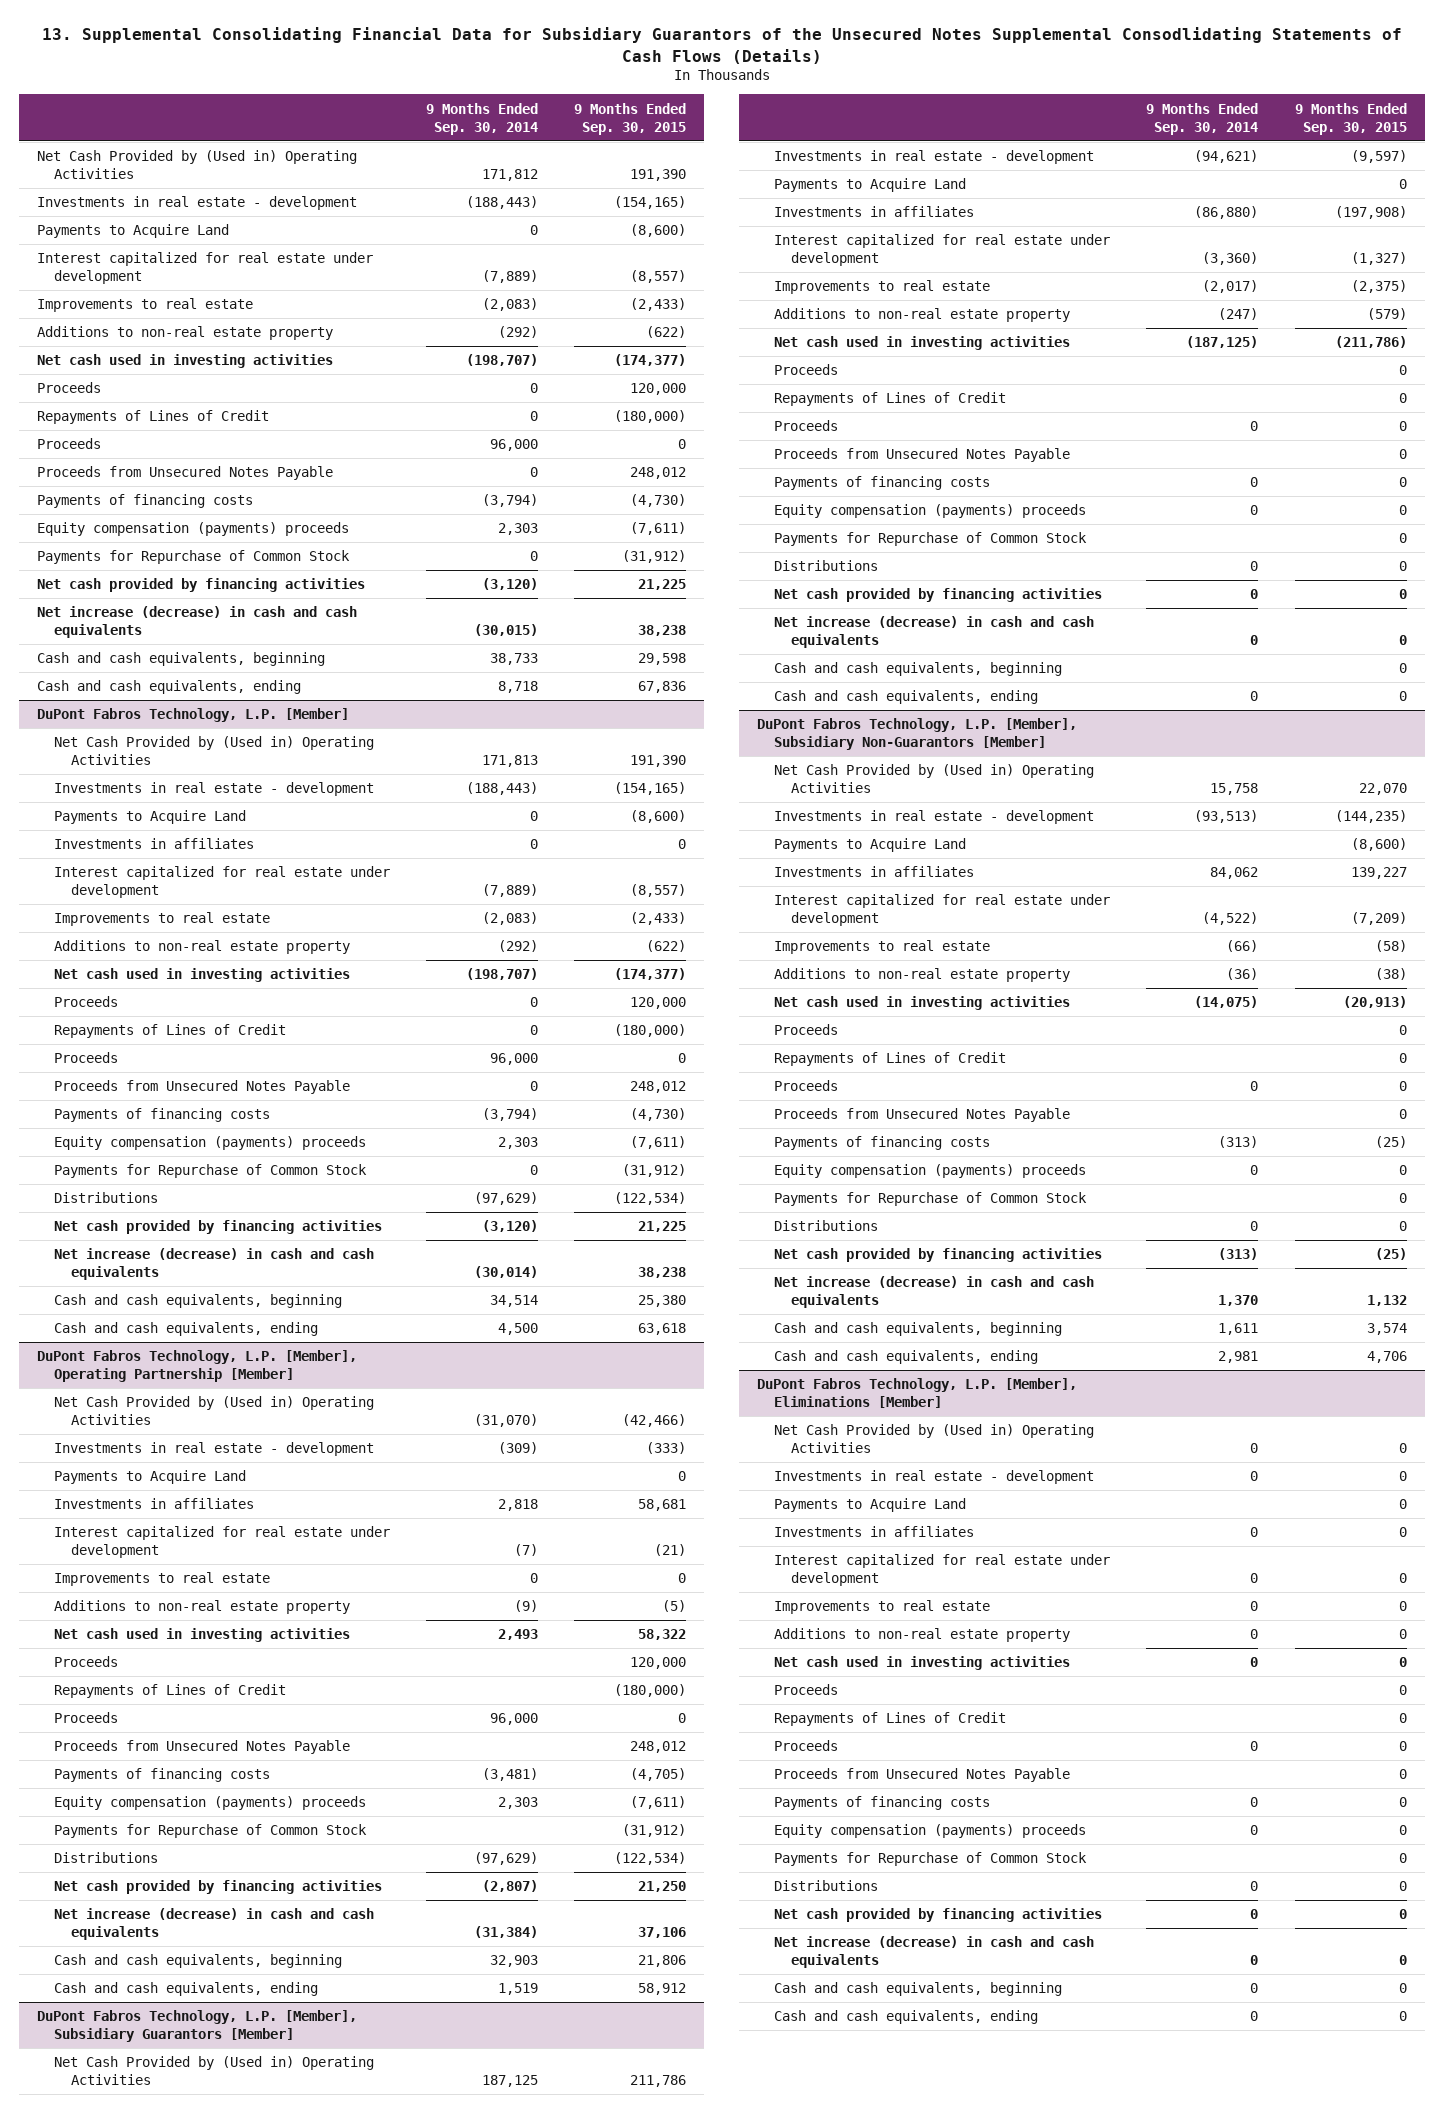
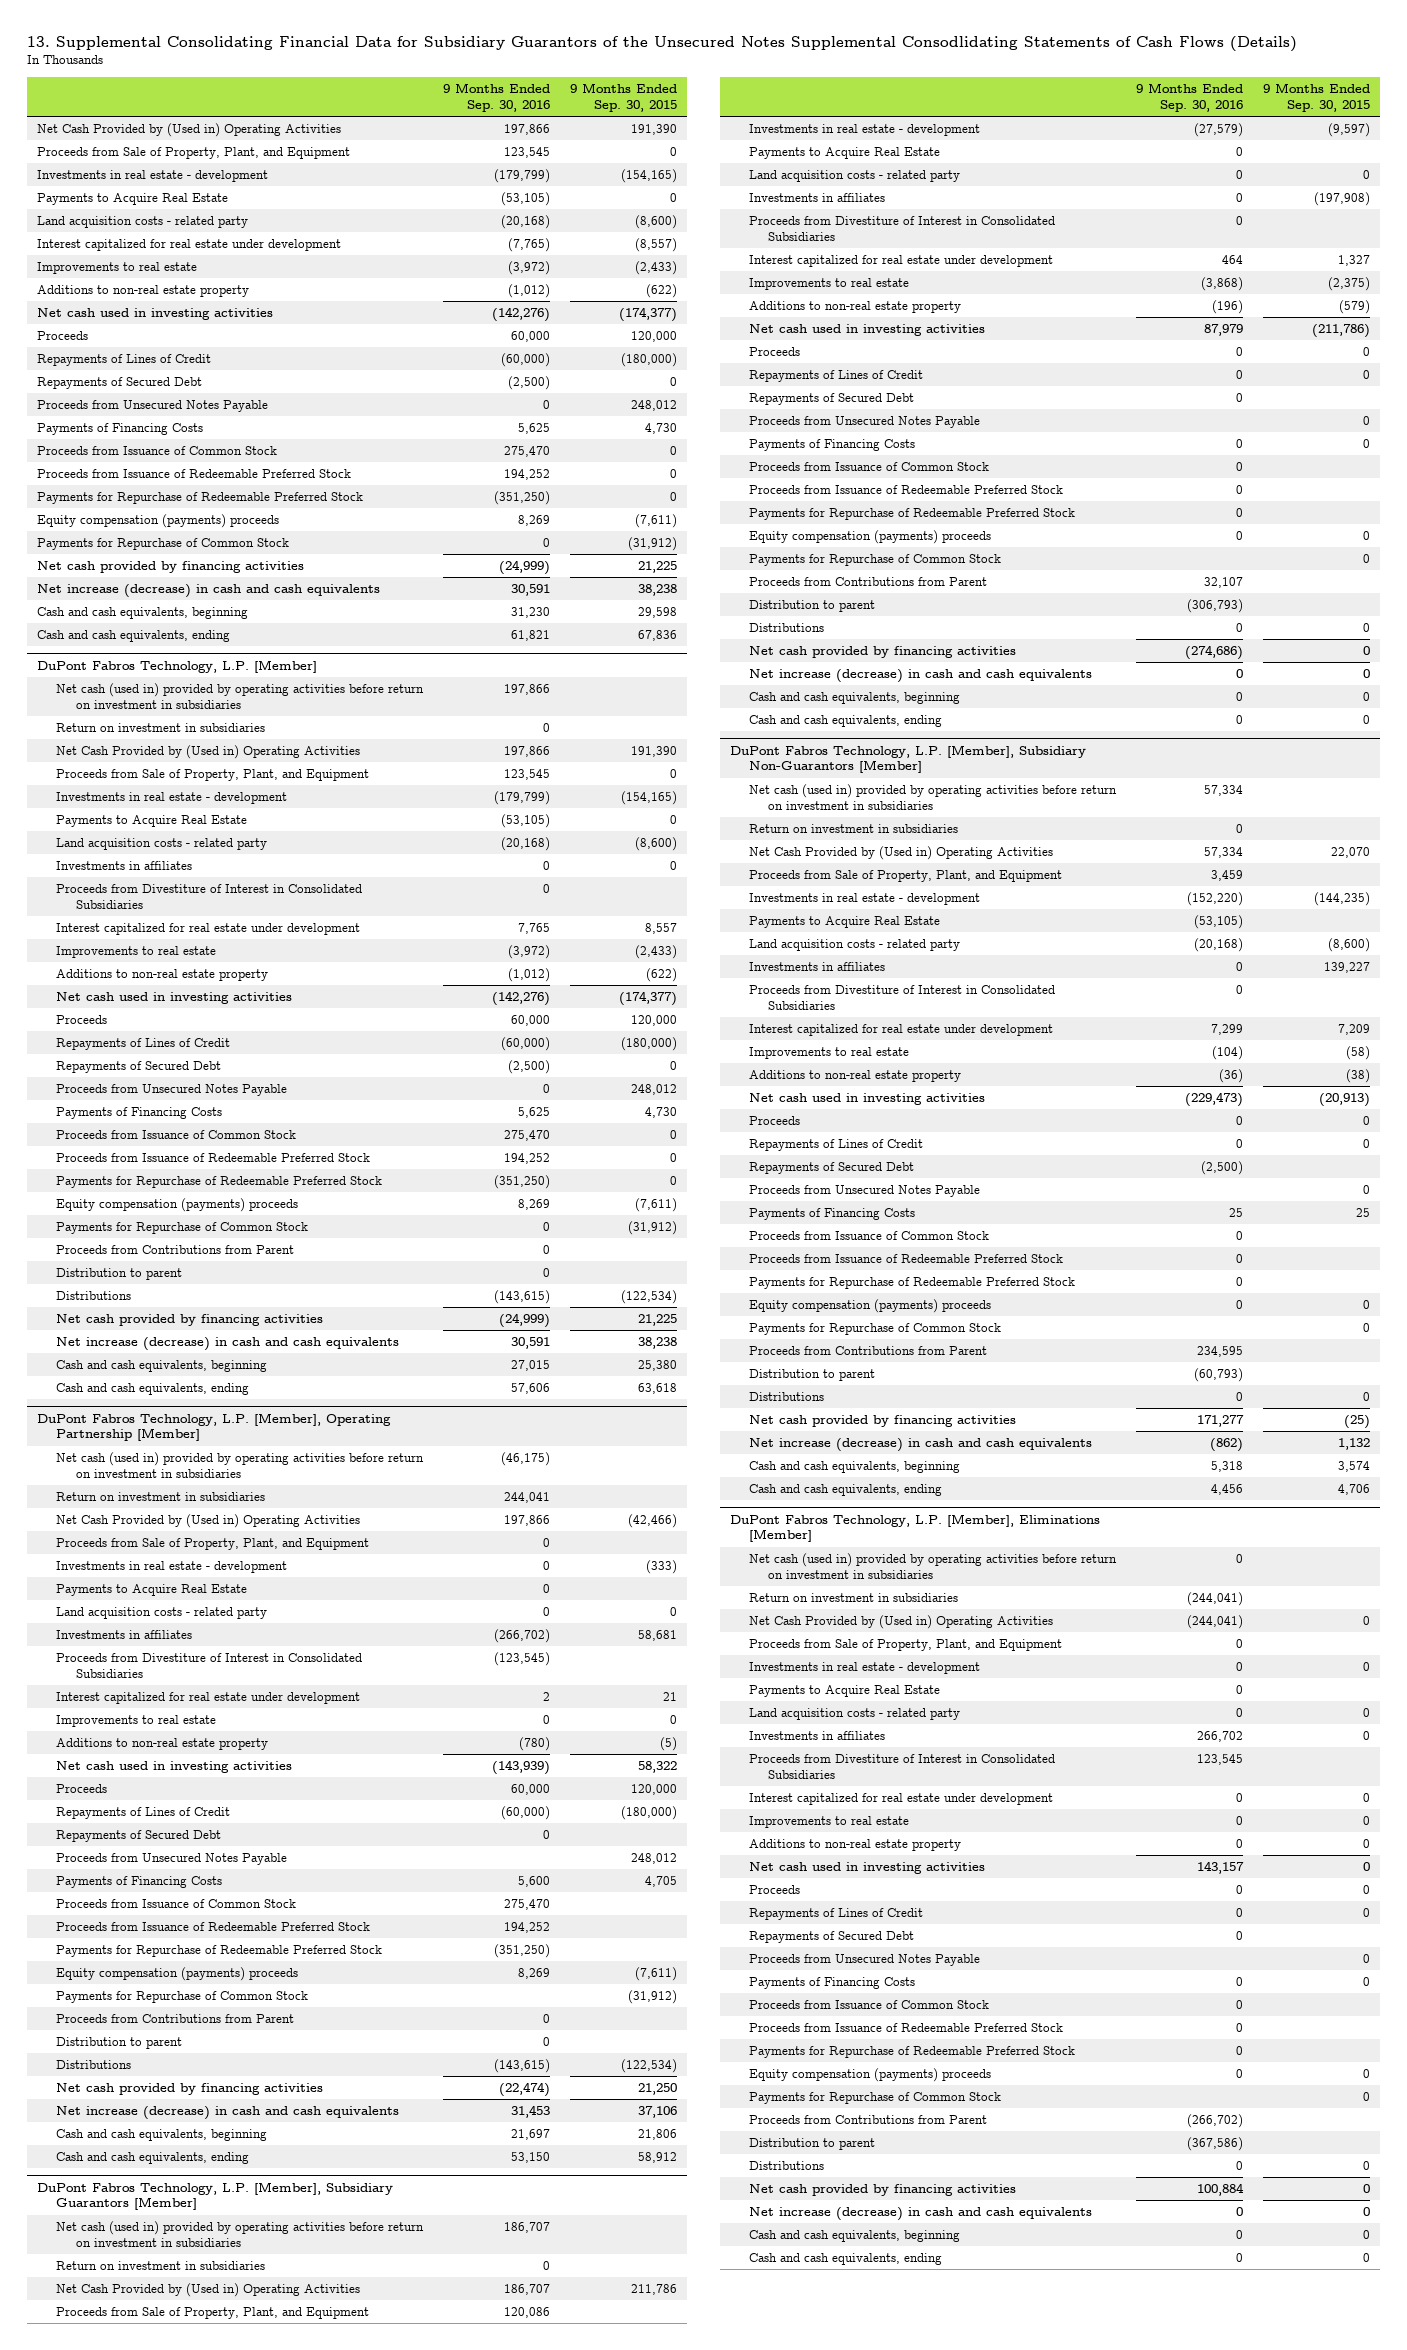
[425,102,538,135] 9 Months Ended Sep. 30, 2014 -> none
none -> [443,83,551,112] 9 Months Ended Sep. 30, 2016
none -> [36,147,350,160] Proceeds from Sale of Property, Plant, and Equipment
none -> [36,193,228,206] Payments to Acquire Real Estate
[36,224,229,239] Payments to Acquire Land -> [36,216,248,229] Land acquisition costs - related party
[36,438,101,450] Proceeds -> none
none -> [36,377,202,390] Repayments of Secured Debt
[36,494,253,509] Payments of financing costs -> [36,423,203,436] Payments of Financing Costs
[630,494,687,508] (4,730) -> [645,423,678,435] 4,730
none -> [36,446,277,456] Proceeds from Issuance of Common Stock
none -> [36,469,351,479] Proceeds from Issuance of Redeemable Preferred Stock
none -> [36,492,363,505] Payments for Repurchase of Redeemable Preferred Stock
none -> [56,683,425,709] Net cash (used in) provided by operating activities before return on investment in subsidiaries
none -> [56,723,266,733] Return on investment in subsidiaries
none -> [56,769,370,782] Proceeds from Sale of Property, Plant, and Equipment
none -> [56,815,248,828] Payments to Acquire Real Estate
[53,810,246,825] Payments to Acquire Land -> [56,838,268,851] Land acquisition costs - related party
none -> [56,884,363,909] Proceeds from Divestiture of Interest in Consolidated Subsidiaries
[630,884,687,898] (8,557) -> [645,923,678,935] 8,557
[53,1052,118,1064] Proceeds -> none
none -> [56,1061,222,1074] Repayments of Secured Debt
[53,1108,270,1123] Payments of financing costs -> [56,1107,223,1120] Payments of Financing Costs
[630,1108,687,1122] (4,730) -> [645,1107,678,1119] 4,730
none -> [56,1130,297,1140] Proceeds from Issuance of Common Stock
none -> [56,1153,371,1163] Proceeds from Issuance of Redeemable Preferred Stock
none -> [56,1176,383,1189] Payments for Repurchase of Redeemable Preferred Stock
none -> [56,1245,295,1255] Proceeds from Contributions from Parent
none -> [56,1268,183,1281] Distribution to parent
none -> [56,1452,425,1478] Net cash (used in) provided by operating activities before return on investment in subsidiaries
none -> [56,1492,266,1502] Return on investment in subsidiaries
none -> [56,1538,370,1551] Proceeds from Sale of Property, Plant, and Equipment
none -> [56,1584,248,1597] Payments to Acquire Real Estate
[53,1470,246,1485] Payments to Acquire Land -> [56,1607,268,1620] Land acquisition costs - related party
none -> [56,1653,363,1678] Proceeds from Divestiture of Interest in Consolidated Subsidiaries
[654,1544,687,1557] (21) -> [663,1692,678,1702] 21
[53,1712,118,1724] Proceeds -> none
none -> [56,1830,222,1843] Repayments of Secured Debt
[53,1768,270,1783] Payments of financing costs -> [56,1876,223,1889] Payments of Financing Costs
[630,1768,687,1782] (4,705) -> [645,1876,678,1888] 4,705
none -> [56,1899,297,1909] Proceeds from Issuance of Common Stock
none -> [56,1922,371,1932] Proceeds from Issuance of Redeemable Preferred Stock
none -> [56,1945,383,1958] Payments for Repurchase of Redeemable Preferred Stock
none -> [56,2014,295,2024] Proceeds from Contributions from Parent
none -> [56,2037,183,2050] Distribution to parent
none -> [56,2221,425,2247] Net cash (used in) provided by operating activities before return on investment in subsidiaries
none -> [56,2261,266,2271] Return on investment in subsidiaries
none -> [56,2307,370,2320] Proceeds from Sale of Property, Plant, and Equipment
none -> [748,147,940,160] Payments to Acquire Real Estate
[774,178,967,193] Payments to Acquire Land -> [748,170,960,183] Land acquisition costs - related party
none -> [748,216,1055,241] Proceeds from Divestiture of Interest in Consolidated Subsidiaries
[1350,252,1407,266] (1,327) -> [1337,255,1370,267] 1,327
[774,420,839,432] Proceeds -> none
none -> [748,393,914,406] Repayments of Secured Debt
[774,476,991,491] Payments of financing costs -> [748,439,915,452] Payments of Financing Costs
none -> [748,462,989,472] Proceeds from Issuance of Common Stock
none -> [748,485,1063,495] Proceeds from Issuance of Redeemable Preferred Stock
none -> [748,508,1075,521] Payments for Repurchase of Redeemable Preferred Stock
none -> [748,577,987,587] Proceeds from Contributions from Parent
none -> [748,600,875,613] Distribution to parent
none -> [748,784,1117,810] Net cash (used in) provided by operating activities before return on investment in subsidiaries
none -> [748,824,958,834] Return on investment in subsidiaries
none -> [748,870,1062,883] Proceeds from Sale of Property, Plant, and Equipment
none -> [748,916,940,929] Payments to Acquire Real Estate
[774,838,967,853] Payments to Acquire Land -> [748,939,960,952] Land acquisition costs - related party
none -> [748,985,1055,1010] Proceeds from Divestiture of Interest in Consolidated Subsidiaries
[1350,912,1407,926] (7,209) -> [1337,1024,1370,1036] 7,209
[774,1080,839,1092] Proceeds -> none
none -> [748,1162,914,1175] Repayments of Secured Debt
[774,1136,991,1151] Payments of financing costs -> [748,1208,915,1221] Payments of Financing Costs
[1374,1136,1407,1149] (25) -> [1355,1208,1370,1218] 25
none -> [748,1231,989,1241] Proceeds from Issuance of Common Stock
none -> [748,1254,1063,1264] Proceeds from Issuance of Redeemable Preferred Stock
none -> [748,1277,1075,1290] Payments for Repurchase of Redeemable Preferred Stock
none -> [748,1346,987,1356] Proceeds from Contributions from Parent
none -> [748,1369,875,1382] Distribution to parent
none -> [748,1553,1117,1579] Net cash (used in) provided by operating activities before return on investment in subsidiaries
none -> [748,1593,958,1603] Return on investment in subsidiaries
none -> [748,1639,1062,1652] Proceeds from Sale of Property, Plant, and Equipment
none -> [748,1685,940,1698] Payments to Acquire Real Estate
[774,1498,967,1513] Payments to Acquire Land -> [748,1708,960,1721] Land acquisition costs - related party
none -> [748,1754,1055,1779] Proceeds from Divestiture of Interest in Consolidated Subsidiaries
[774,1740,839,1752] Proceeds -> none
none -> [748,1931,914,1944] Repayments of Secured Debt
[774,1796,991,1811] Payments of financing costs -> [748,1977,915,1990] Payments of Financing Costs
none -> [748,2000,989,2010] Proceeds from Issuance of Common Stock
none -> [748,2023,1063,2033] Proceeds from Issuance of Redeemable Preferred Stock
none -> [748,2046,1075,2059] Payments for Repurchase of Redeemable Preferred Stock
none -> [748,2115,987,2125] Proceeds from Contributions from Parent
none -> [748,2138,875,2151] Distribution to parent

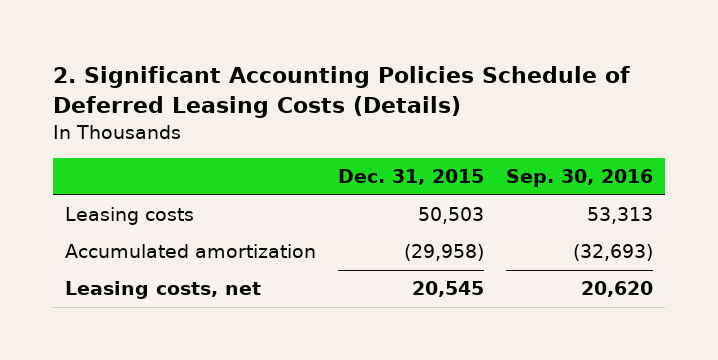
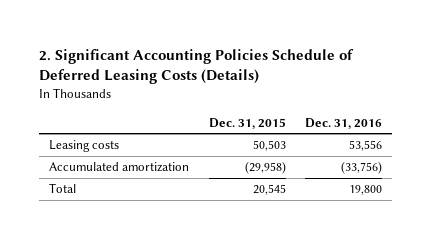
[506,169,654,188] Sep. 30, 2016 -> none
none -> [305,117,383,129] Dec. 31, 2016
[64,281,261,300] Leasing costs, net -> [48,183,76,194] Total

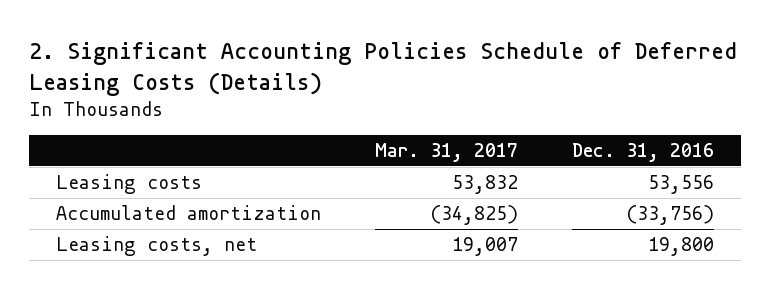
[208,117,286,129] Dec. 31, 2015 -> none
none -> [374,143,518,163] Mar. 31, 2017
[48,183,76,194] Total -> [56,236,258,257] Leasing costs, net

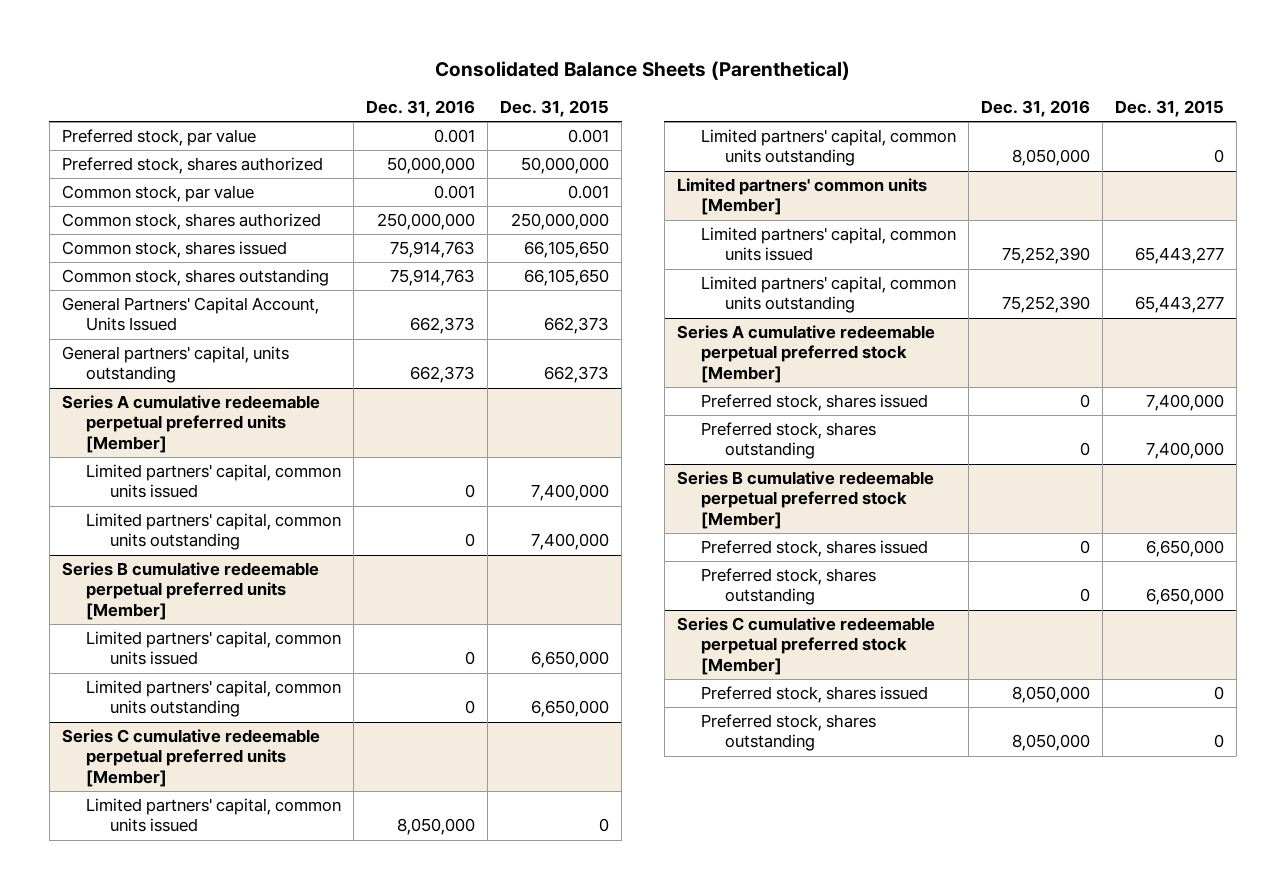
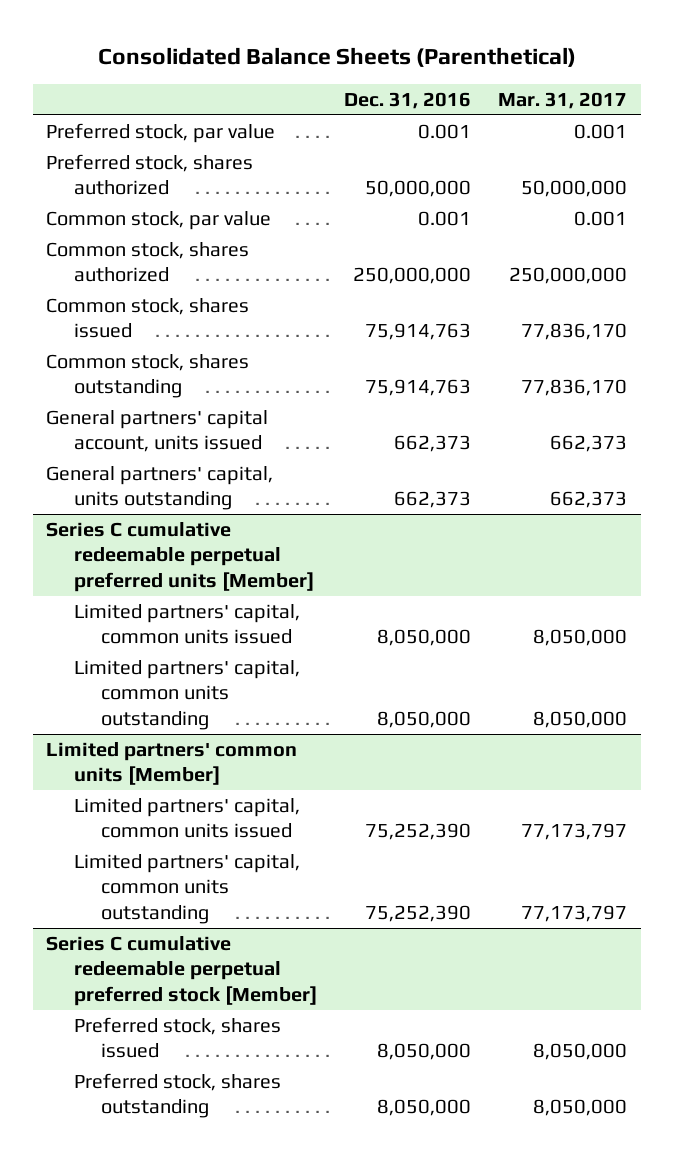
[500,100,610,118] Dec. 31, 2015 -> none
none -> [498,91,628,109] Mar. 31, 2017
[61,297,319,332] General Partners' Capital Account, Units Issued -> [46,409,269,453] General partners' capital account, units issued
[61,395,320,453] Series A cumulative redeemable perpetual preferred units [Member] -> none
[85,464,341,499] Limited partners' capital, common units issued -> none
[85,513,341,551] Limited partners' capital, common units outstanding -> none
[61,562,319,620] Series B cumulative redeemable perpetual preferred units [Member] -> none
[85,631,341,666] Limited partners' capital, common units issued -> none
[85,680,341,718] Limited partners' capital, common units outstanding -> none
[676,325,935,383] Series A cumulative redeemable perpetual preferred stock [Member] -> none
[700,394,928,412] Preferred stock, shares issued -> none
[700,422,876,460] Preferred stock, shares outstanding -> none
[676,471,934,529] Series B cumulative redeemable perpetual preferred stock [Member] -> none
[700,540,928,558] Preferred stock, shares issued -> none
[700,568,876,606] Preferred stock, shares outstanding -> none

